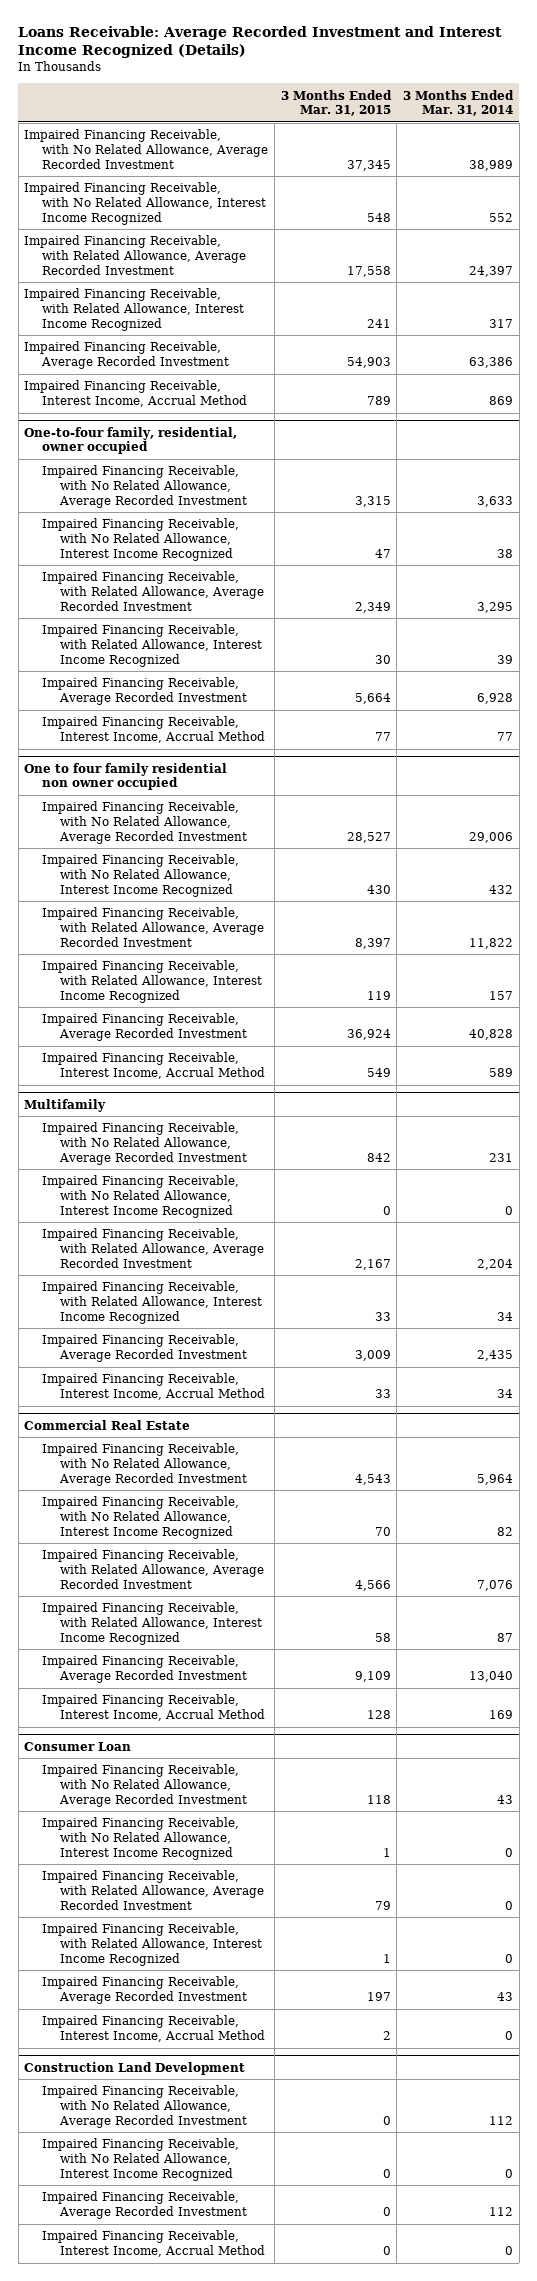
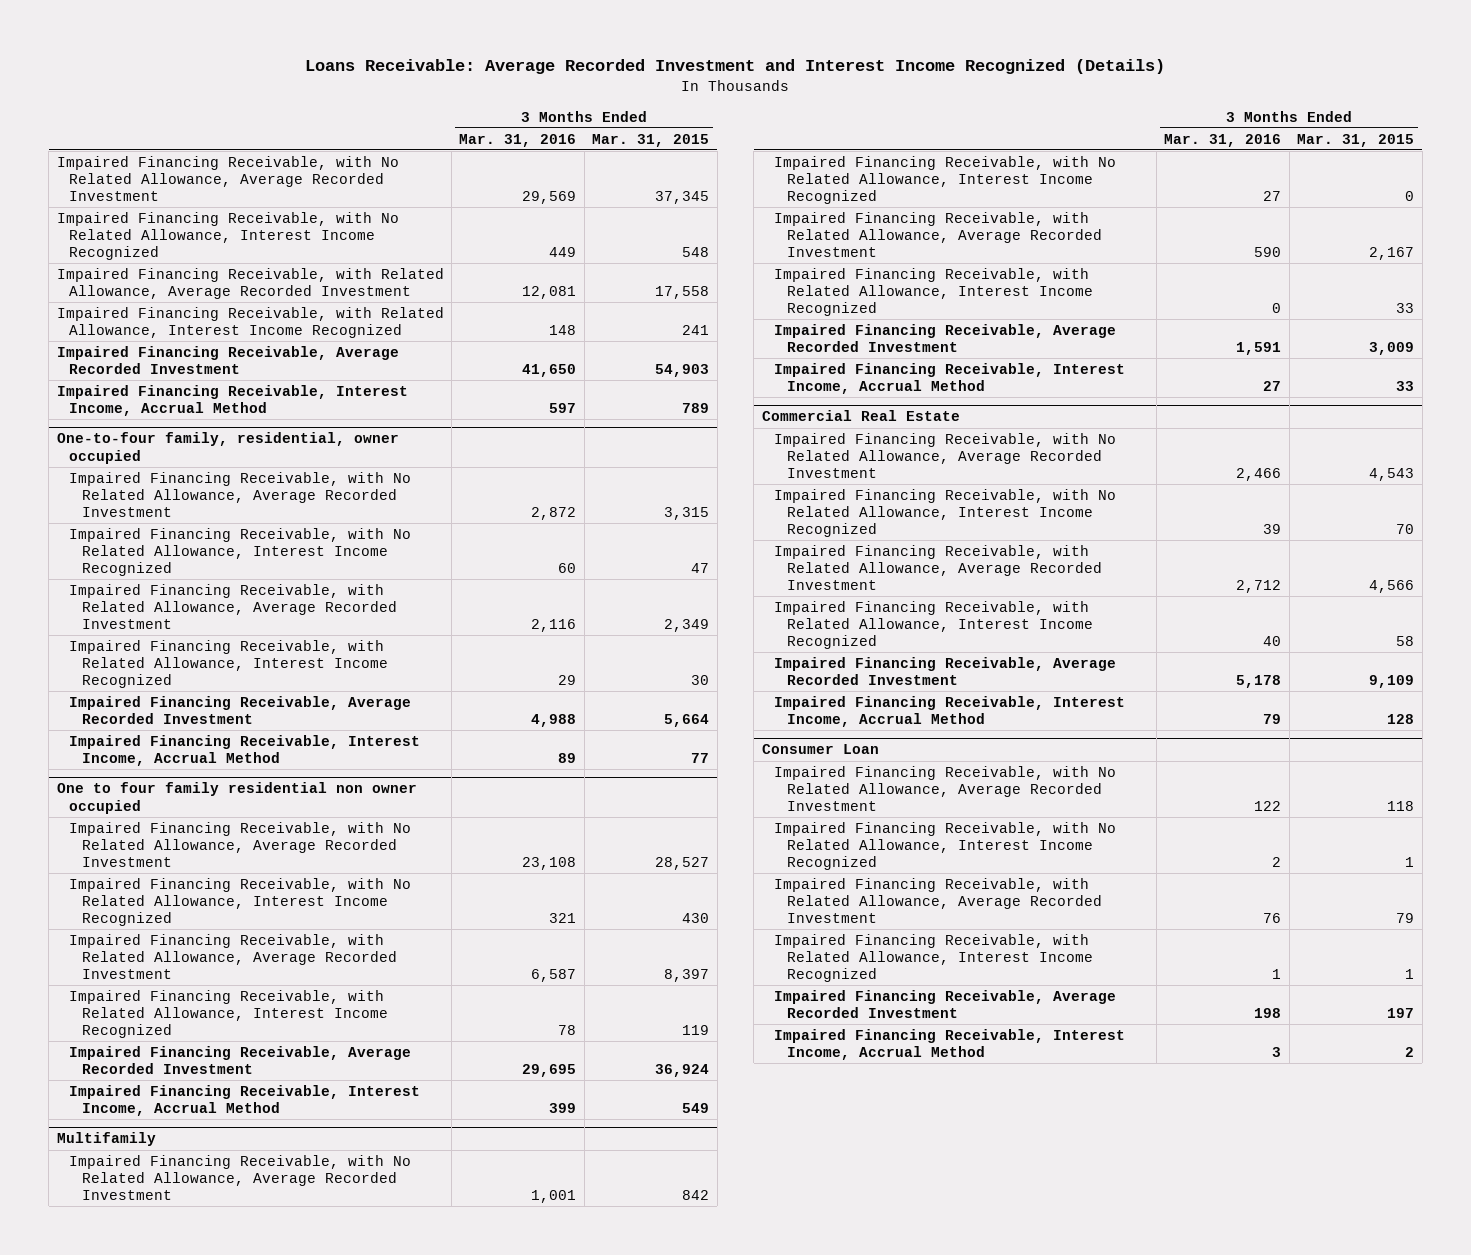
[402,89,514,117] 3 Months Ended Mar. 31, 2014 -> none
none -> [459,133,577,147] Mar. 31, 2016
[24,2061,246,2075] Construction Land Development -> none
[42,2085,248,2128] Impaired Financing Receivable, with No Related Allowance, Average Recorded Investment -> none
[42,2138,240,2181] Impaired Financing Receivable, with No Related Allowance, Interest Income Recognized -> none
[42,2191,248,2219] Impaired Financing Receivable, Average Recorded Investment -> none
[42,2230,266,2257] Impaired Financing Receivable, Interest Income, Accrual Method -> none

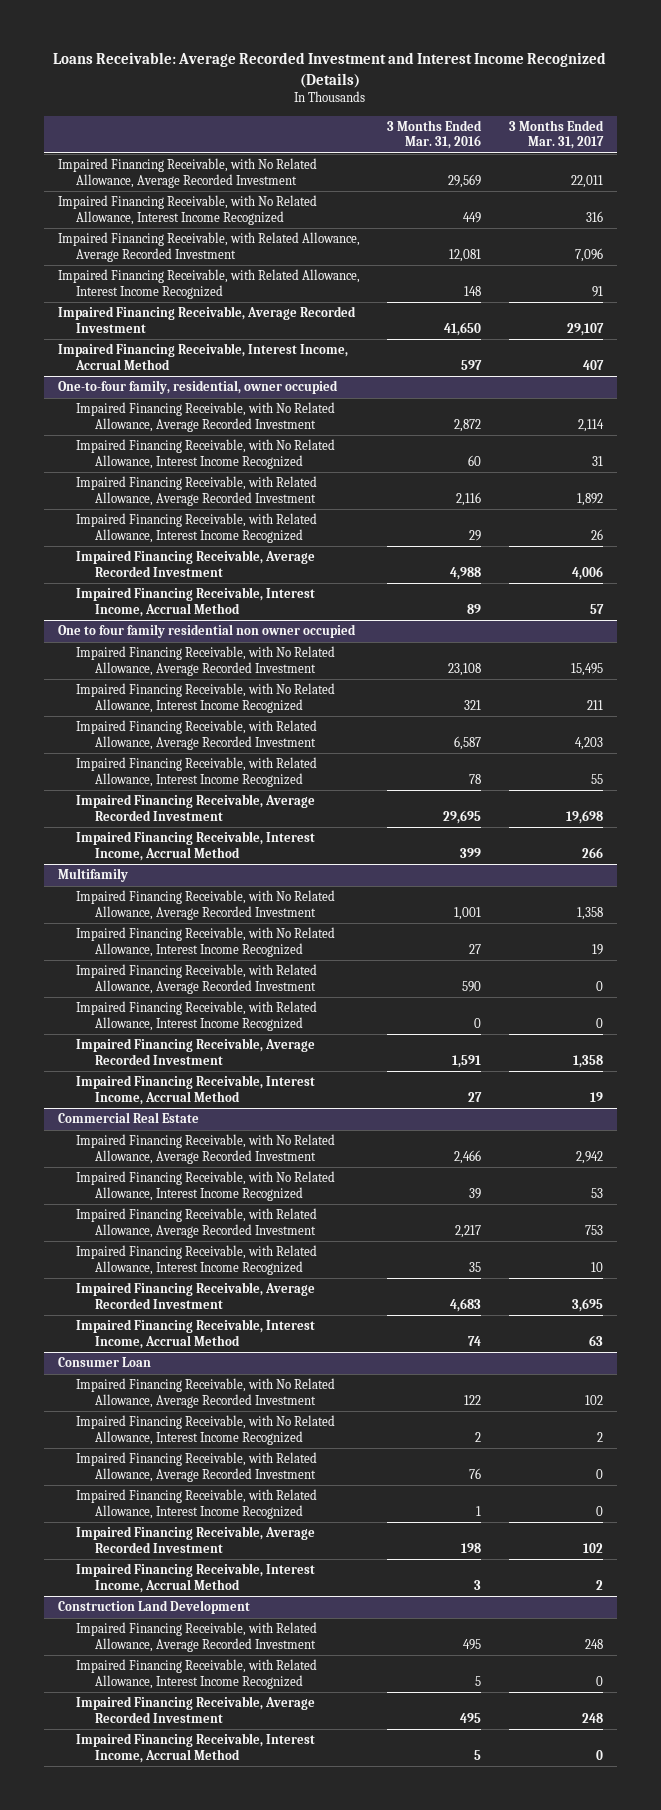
[592,133,710,147] Mar. 31, 2015 -> none
none -> [508,119,604,150] 3 Months Ended Mar. 31, 2017
[1236,580,1282,594] 2,712 -> [455,1224,482,1238] 2,217
[1263,636,1282,647] 40 -> [469,1261,482,1272] 35
[1236,675,1282,689] 5,178 -> [450,1297,482,1312] 4,683
[1263,714,1282,725] 79 -> [468,1335,482,1346] 74
none -> [57,1600,250,1615] Construction Land Development
none -> [76,1622,318,1652] Impaired Financing Receivable, with Related Allowance, Average Recorded Investment
none -> [76,1659,318,1689] Impaired Financing Receivable, with Related Allowance, Interest Income Recognized
none -> [76,1696,316,1723] Impaired Financing Receivable, Average Recorded Investment
none -> [76,1733,316,1763] Impaired Financing Receivable, Interest Income, Accrual Method

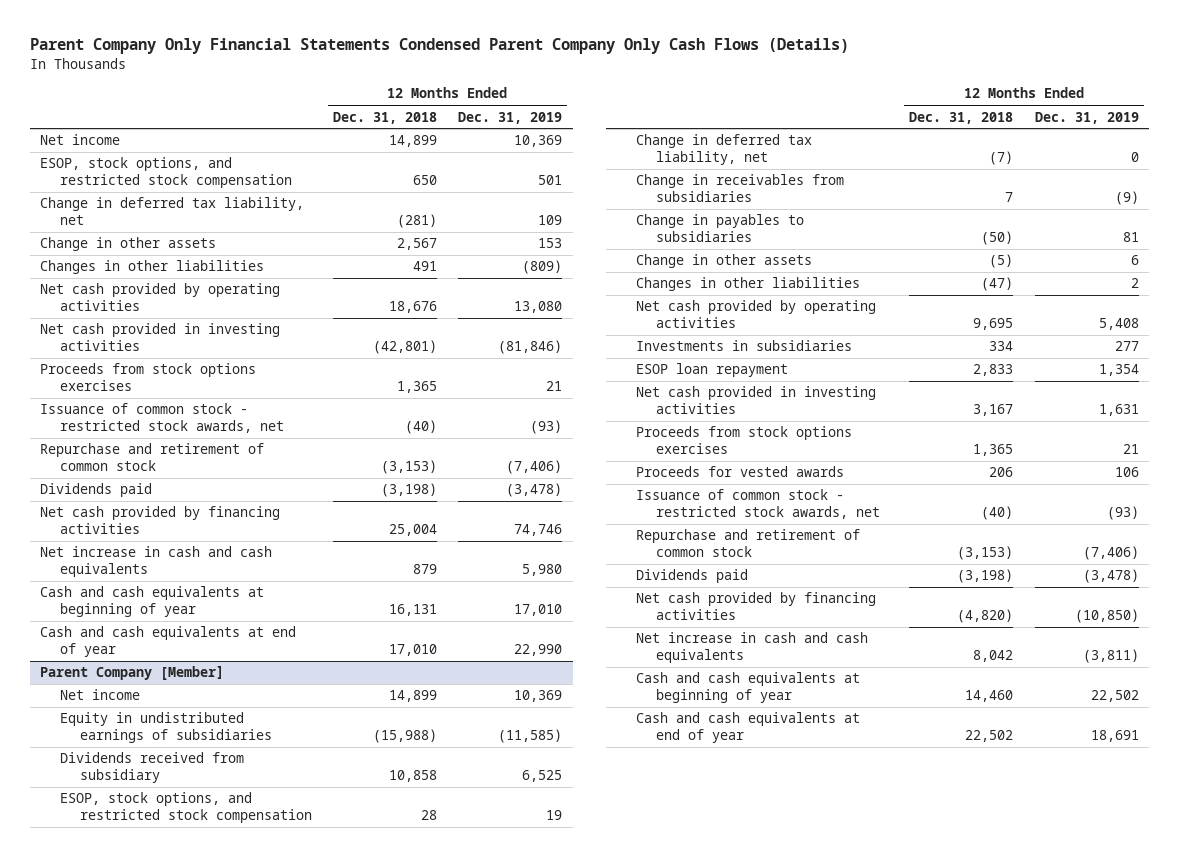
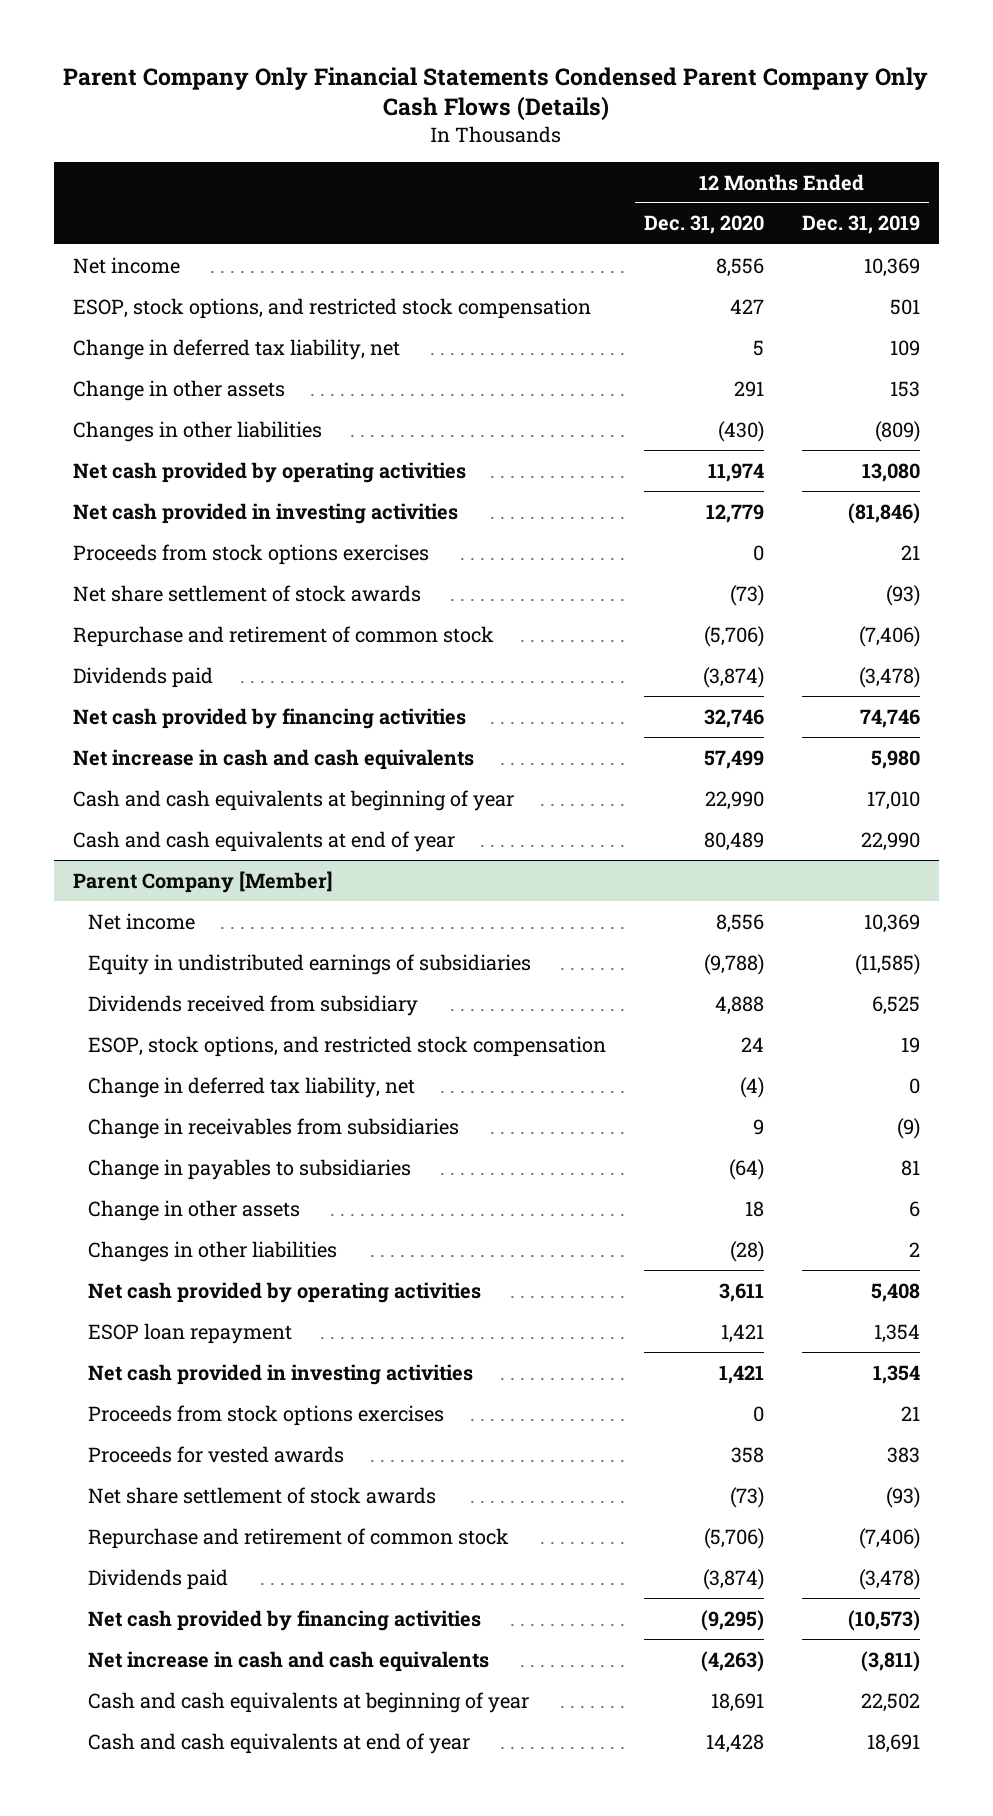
[332,111,437,124] Dec. 31, 2018 -> none
none -> [644,215,765,235] Dec. 31, 2020
[40,403,284,434] Issuance of common stock - restricted stock awards, net -> [72,584,421,602] Net share settlement of stock awards
[636,340,853,352] Investments in subsidiaries -> none
[1098,404,1139,417] 1,631 -> [872,1364,920,1384] 1,354
[1114,467,1139,478] 106 -> [886,1446,920,1463] 383
[636,489,881,520] Issuance of common stock - restricted stock awards, net -> [88,1486,437,1504] Net share settlement of stock awards
[1074,609,1139,624] (10,850) -> [847,1609,920,1631] (10,573)

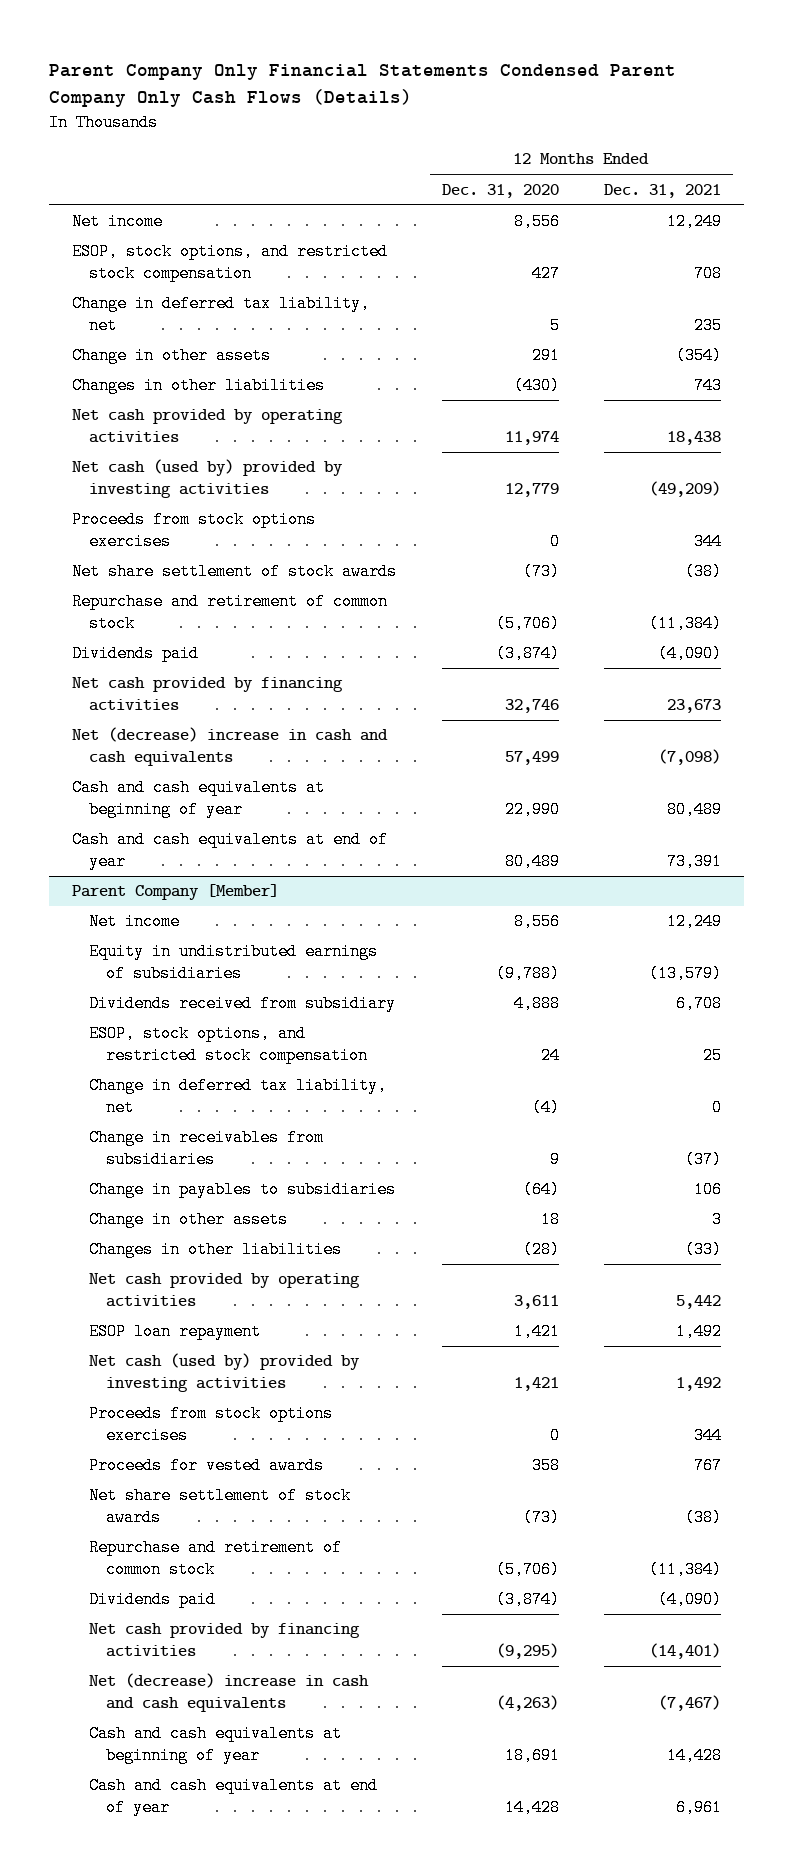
[801,215,920,235] Dec. 31, 2019 -> none
none -> [604,183,722,198] Dec. 31, 2021
[72,502,458,524] Net cash provided in investing activities -> [71,459,343,499] Net cash (used by) provided by investing activities
[72,748,474,770] Net increase in cash and cash equivalents -> [71,727,388,767] Net (decrease) increase in cash and cash equivalents
[88,1363,474,1385] Net cash provided in investing activities -> [88,1353,360,1393] Net cash (used by) provided by investing activities
[88,1650,490,1672] Net increase in cash and cash equivalents -> [88,1673,369,1713] Net (decrease) increase in cash and cash equivalents

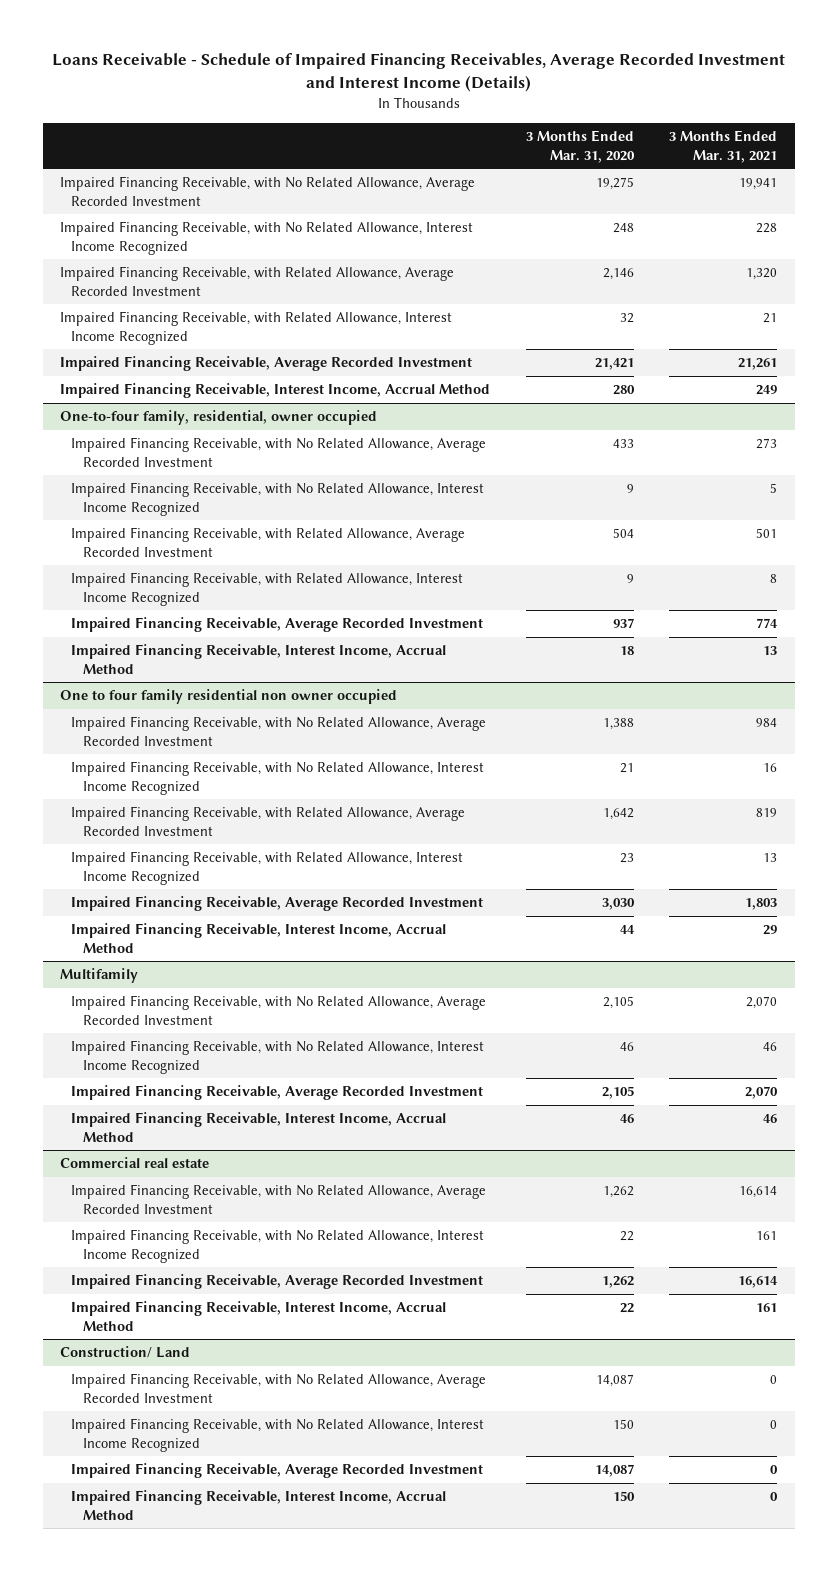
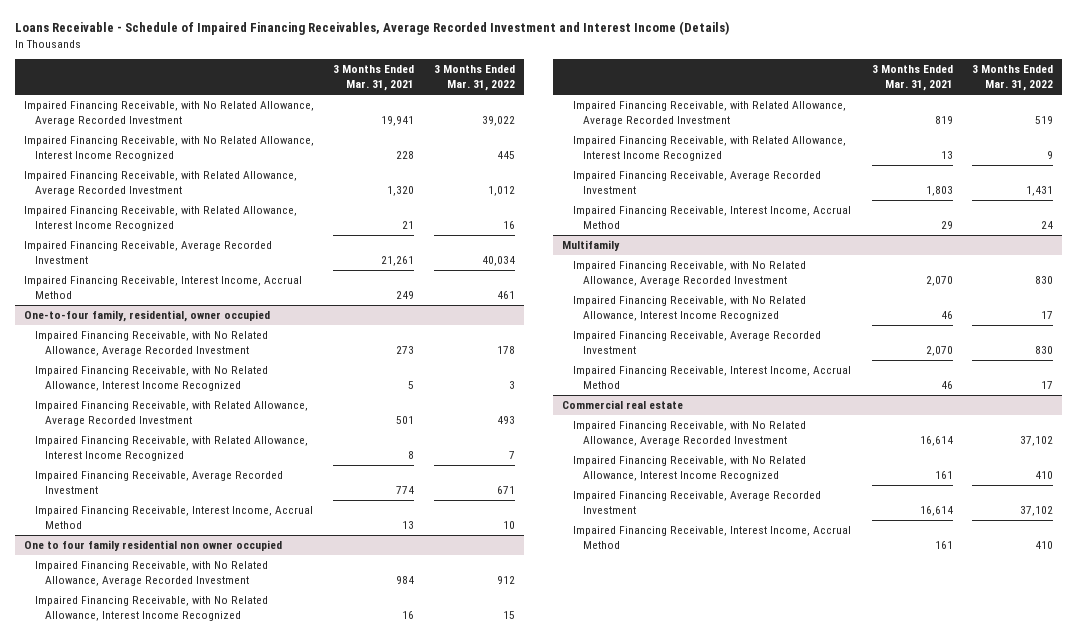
[525,130,635,163] 3 Months Ended Mar. 31, 2020 -> none
none -> [433,65,515,92] 3 Months Ended Mar. 31, 2022
[60,1346,191,1359] Construction/ Land -> none
[71,1373,487,1403] Impaired Financing Receivable, with No Related Allowance, Average Recorded Investment -> none
[71,1418,485,1452] Impaired Financing Receivable, with No Related Allowance, Interest Income Recognized -> none
[71,1463,484,1479] Impaired Financing Receivable, Average Recorded Investment -> none
[71,1490,447,1520] Impaired Financing Receivable, Interest Income, Accrual Method -> none

